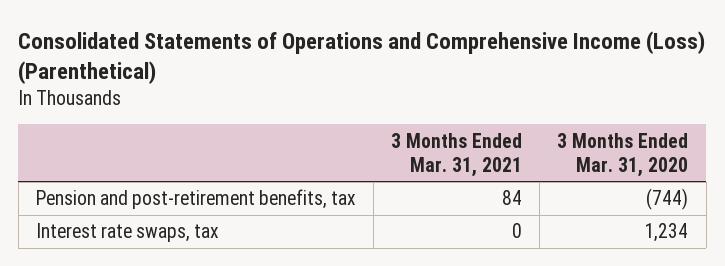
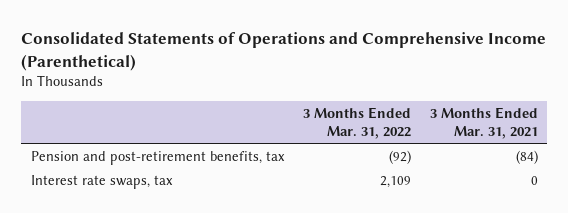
[18,30,706,84] Consolidated Statements of Operations and Comprehensive Income (Loss) (Parenthetical) -> [21,32,547,71] Consolidated Statements of Operations and Comprehensive Income (Parenthetical)
[557,132,689,177] 3 Months Ended Mar. 31, 2020 -> none
none -> [303,106,412,140] 3 Months Ended Mar. 31, 2022
[502,190,523,206] 84 -> [515,149,538,164] (84)

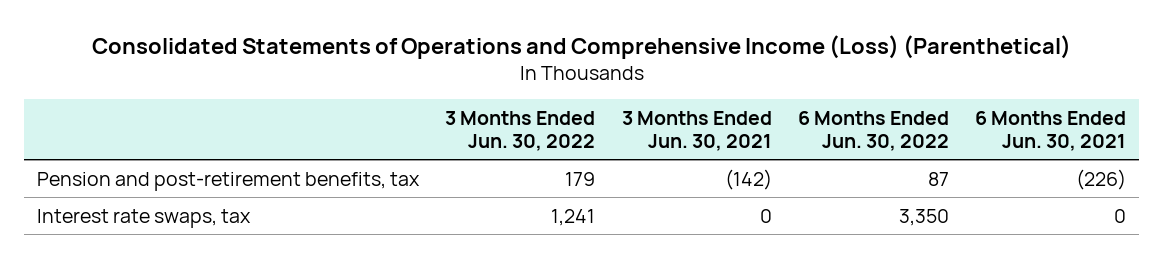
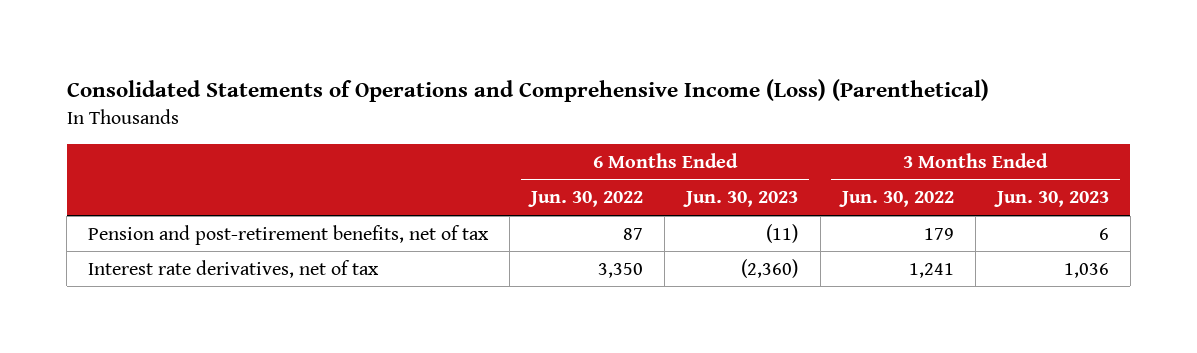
[621,110,772,151] 3 Months Ended Jun. 30, 2021 -> none
[975,110,1127,151] 6 Months Ended Jun. 30, 2021 -> none
none -> [683,191,799,208] Jun. 30, 2023
none -> [993,191,1109,208] Jun. 30, 2023
[37,171,421,191] Pension and post-retirement benefits, tax -> [88,224,490,245] Pension and post-retirement benefits, net of tax
[37,208,252,228] Interest rate swaps, tax -> [88,259,380,278] Interest rate derivatives, net of tax

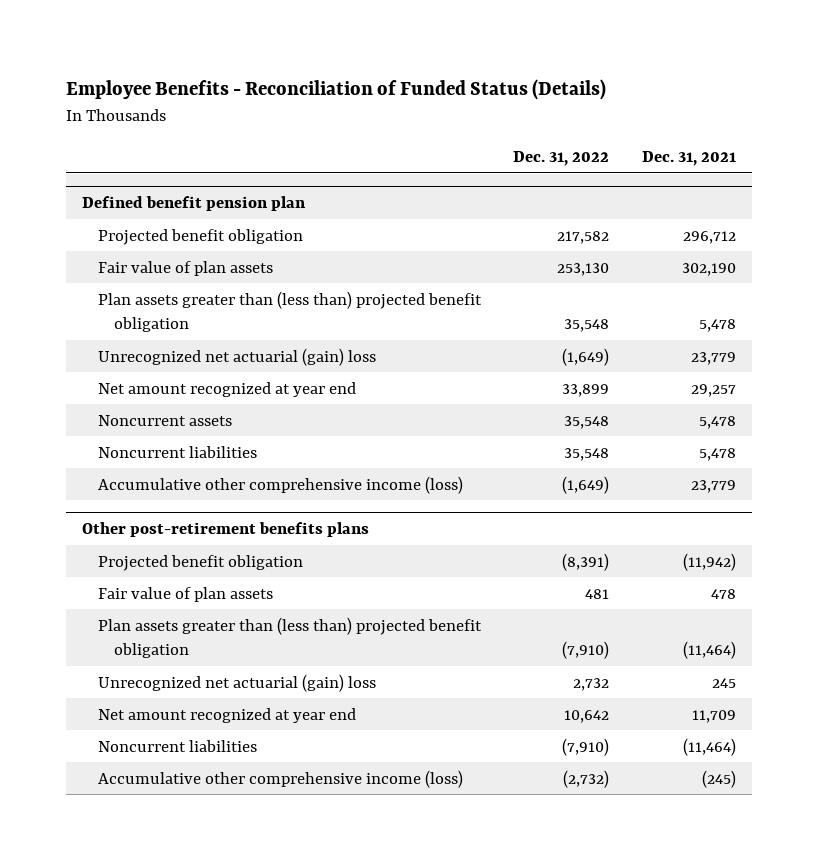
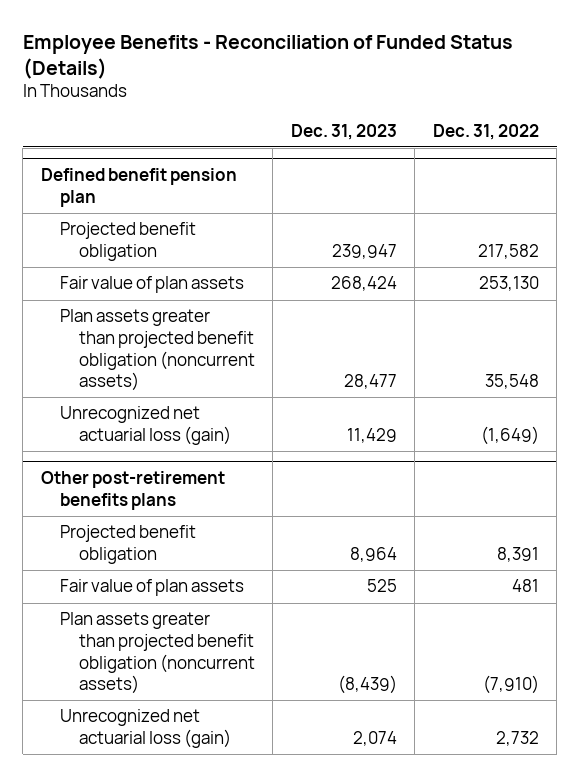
[641,151,736,167] Dec. 31, 2021 -> none
none -> [290,123,397,140] Dec. 31, 2023
[97,381,356,397] Net amount recognized at year end -> none
[97,414,232,426] Noncurrent assets -> none
[97,445,257,458] Noncurrent liabilities -> none
[97,475,463,494] Accumulative other comprehensive income (loss) -> none
[97,290,482,333] Plan assets greater than (less than) projected benefit obligation -> [59,309,256,392] Plan assets greater than projected benefit obligation (noncurrent assets)
[97,347,376,366] Unrecognized net actuarial (gain) loss -> [59,406,232,446] Unrecognized net actuarial loss (gain)
[562,552,610,571] (8,391) -> [496,547,539,563] 8,391
[97,707,356,723] Net amount recognized at year end -> none
[97,739,257,752] Noncurrent liabilities -> none
[97,769,463,788] Accumulative other comprehensive income (loss) -> none
[97,616,482,659] Plan assets greater than (less than) projected benefit obligation -> [59,612,256,695] Plan assets greater than projected benefit obligation (noncurrent assets)
[97,673,376,692] Unrecognized net actuarial (gain) loss -> [59,709,232,749] Unrecognized net actuarial loss (gain)

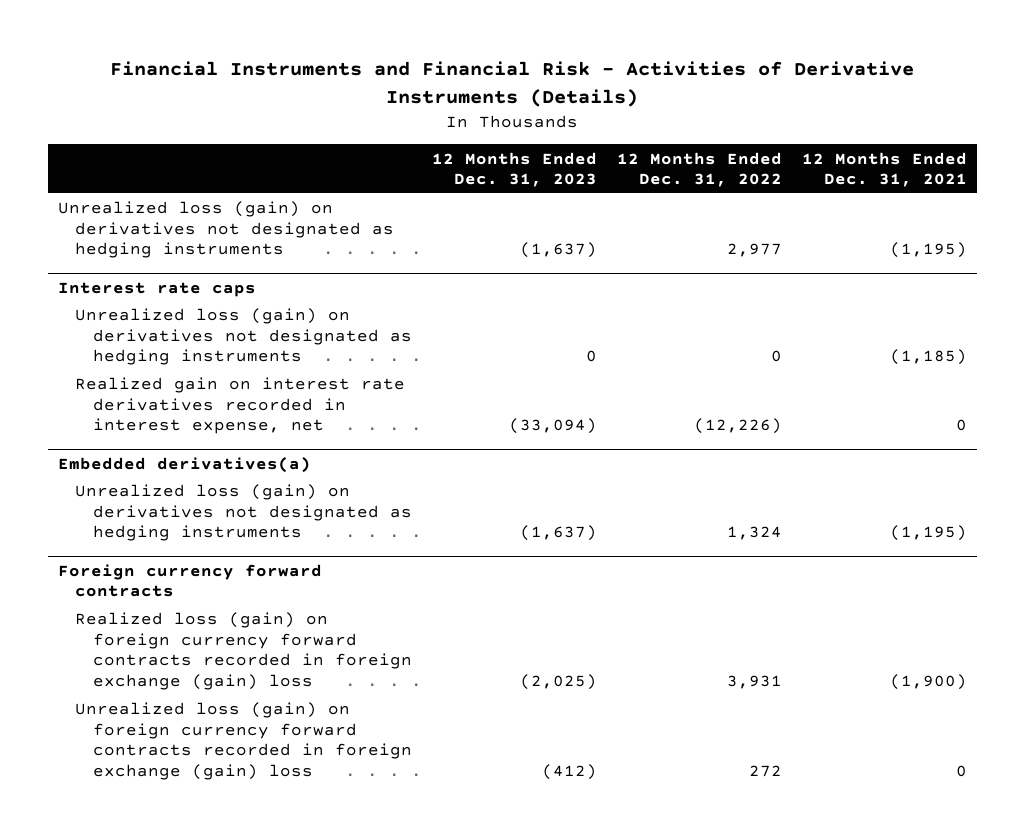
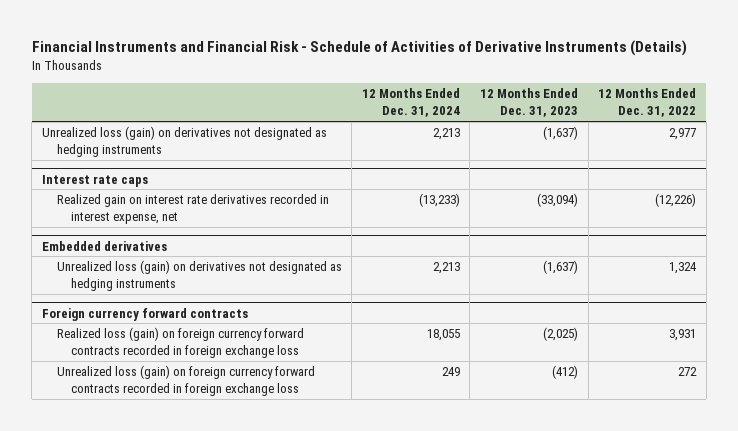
[110,61,915,107] Financial Instruments and Financial Risk - Activities of Derivative Instruments (Details) -> [31,40,687,57] Financial Instruments and Financial Risk - Schedule of Activities of Derivative Instruments (Details)
[801,151,967,188] 12 Months Ended Dec. 31, 2021 -> none
none -> [361,88,460,118] 12 Months Ended Dec. 31, 2024
[75,308,412,366] Unrealized loss (gain) on derivatives not designated as hedging instruments -> none
[57,456,311,473] Embedded derivatives(a) -> [42,240,168,251] Embedded derivatives
[75,612,412,690] Realized loss (gain) on foreign currency forward contracts recorded in foreign exchange (gain) loss -> [56,326,304,359] Realized loss (gain) on foreign currency forward contracts recorded in foreign exchange loss
[75,702,412,780] Unrealized loss (gain) on foreign currency forward contracts recorded in foreign exchange (gain) loss -> [56,364,315,397] Unrealized loss (gain) on foreign currency forward contracts recorded in foreign exchange loss

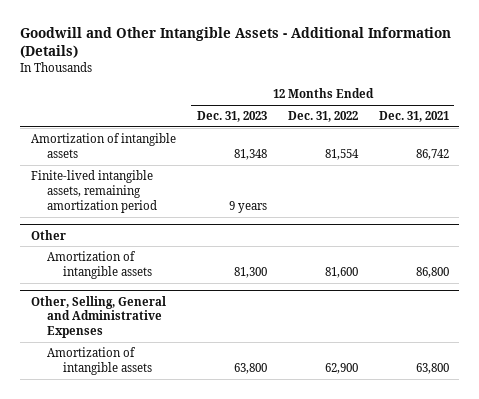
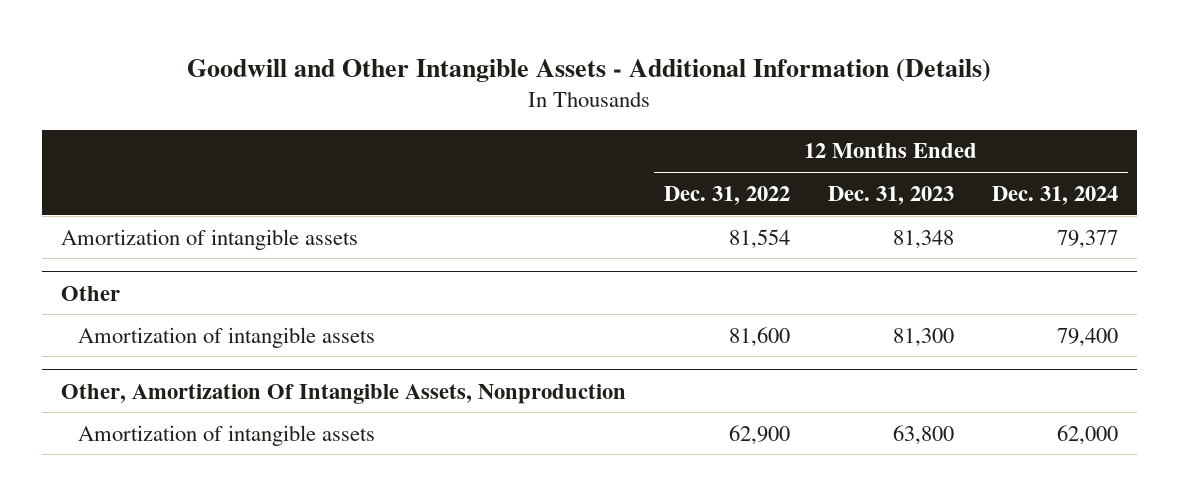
[378,111,449,123] Dec. 31, 2021 -> none
none -> [992,185,1119,205] Dec. 31, 2024
[30,170,157,213] Finite-lived intangible assets, remaining amortization period -> none
[30,295,166,339] Other, Selling, General and Administrative Expenses -> none
none -> [60,383,626,404] Other, Amortization Of Intangible Assets, Nonproduction

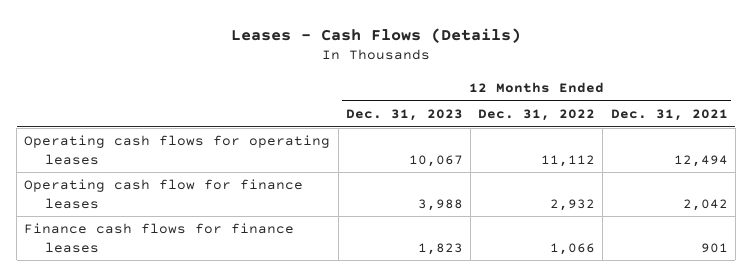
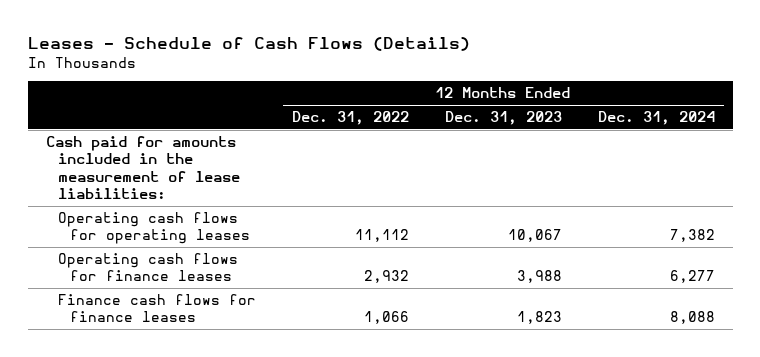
[231,27,522,43] Leases - Cash Flows (Details) -> [27,36,470,51] Leases - Schedule of Cash Flows (Details)
[610,108,728,121] Dec. 31, 2021 -> none
none -> [597,111,715,126] Dec. 31, 2024
none -> [45,136,240,200] Cash paid for amounts included in the measurement of lease liabilities:
[24,179,304,209] Operating cash flow for finance leases -> [57,253,238,282] Operating cash flows for finance leases

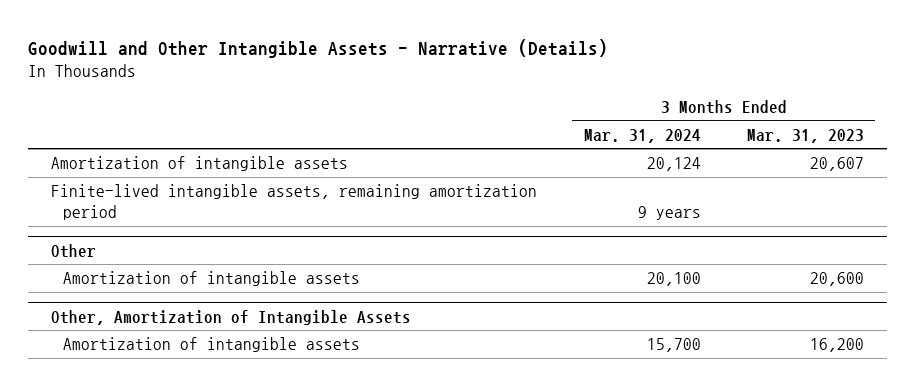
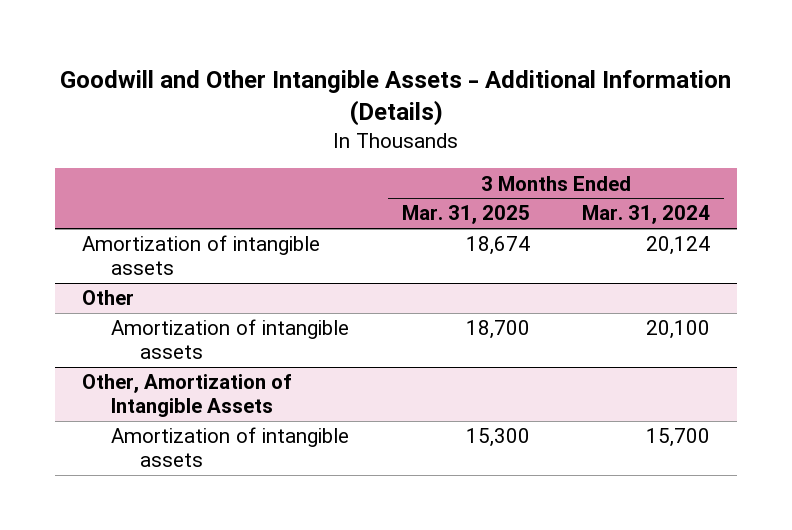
[28,38,609,58] Goodwill and Other Intangible Assets - Narrative (Details) -> [60,69,732,126] Goodwill and Other Intangible Assets - Additional Information (Details)
[746,128,864,143] Mar. 31, 2023 -> none
none -> [401,205,530,225] Mar. 31, 2025
[51,184,538,220] Finite-lived intangible assets, remaining amortization period -> none

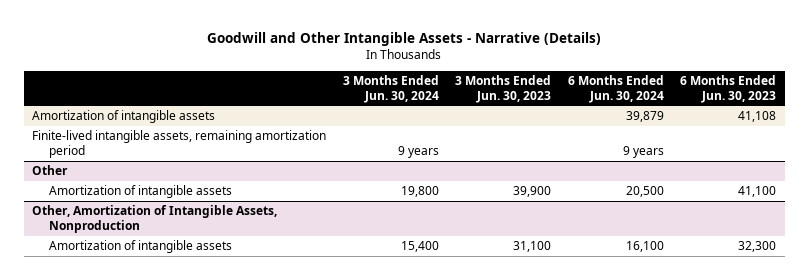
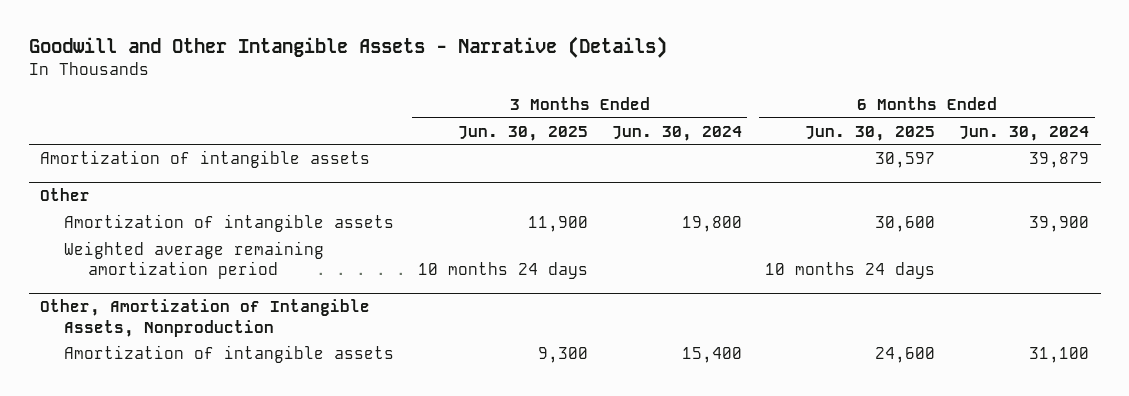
[455,74,552,103] 3 Months Ended Jun. 30, 2023 -> none
[680,74,777,103] 6 Months Ended Jun. 30, 2023 -> none
none -> [458,125,589,141] Jun. 30, 2025
none -> [805,125,936,141] Jun. 30, 2025
[32,130,327,159] Finite-lived intangible assets, remaining amortization period -> none
[625,186,664,198] 20,500 -> [1028,216,1089,233] 39,900
none -> [64,241,325,280] Weighted average remaining amortization period
[625,241,664,253] 16,100 -> [1028,347,1089,364] 31,100

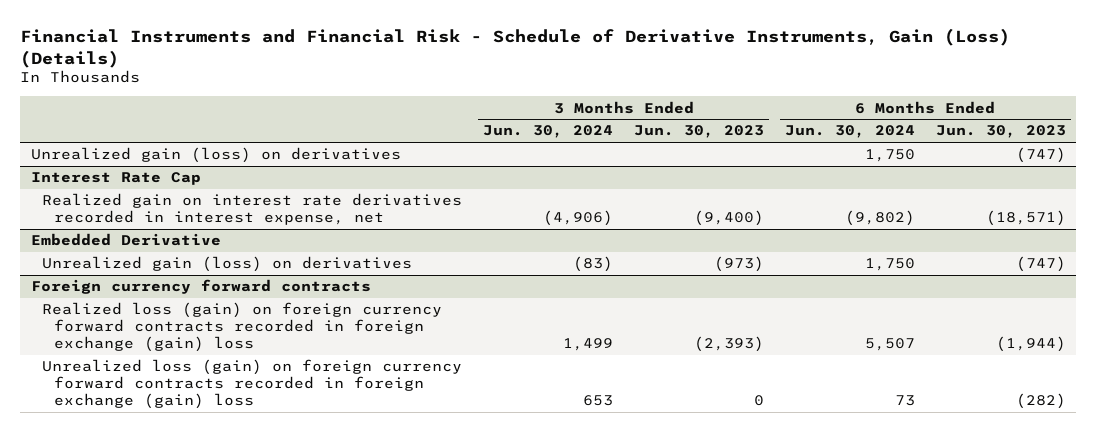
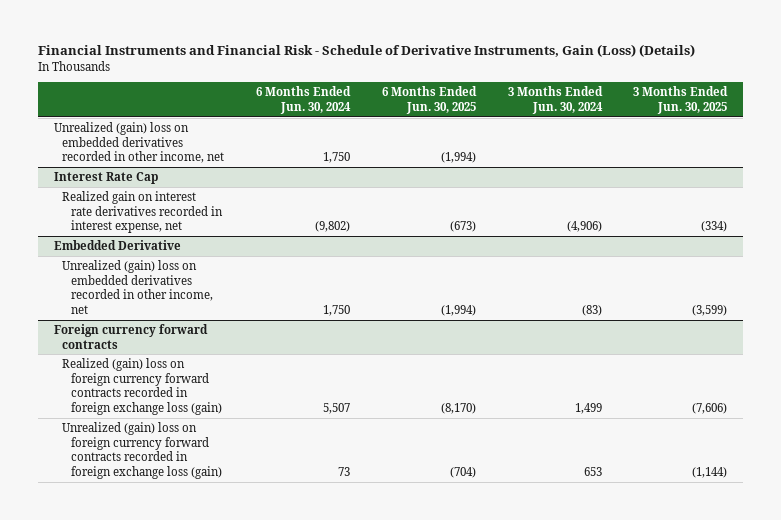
[633,125,764,139] Jun. 30, 2023 -> none
[935,125,1066,139] Jun. 30, 2023 -> none
none -> [381,86,477,114] 6 Months Ended Jun. 30, 2025
none -> [633,86,729,114] 3 Months Ended Jun. 30, 2025
[30,147,401,164] Unrealized gain (loss) on derivatives -> [53,122,225,164] Unrealized (gain) loss on embedded derivatives recorded in other income, net
[42,256,413,273] Unrealized gain (loss) on derivatives -> [62,260,214,314] Unrealized (gain) loss on embedded derivatives recorded in other income, net
[42,302,443,353] Realized loss (gain) on foreign currency forward contracts recorded in foreign exchange (gain) loss -> [62,358,223,415] Realized (gain) loss on foreign currency forward contracts recorded in foreign exchange loss (gain)
[42,359,463,410] Unrealized loss (gain) on foreign currency forward contracts recorded in foreign exchange (gain) loss -> [62,422,223,479] Unrealized (gain) loss on foreign currency forward contracts recorded in foreign exchange loss (gain)

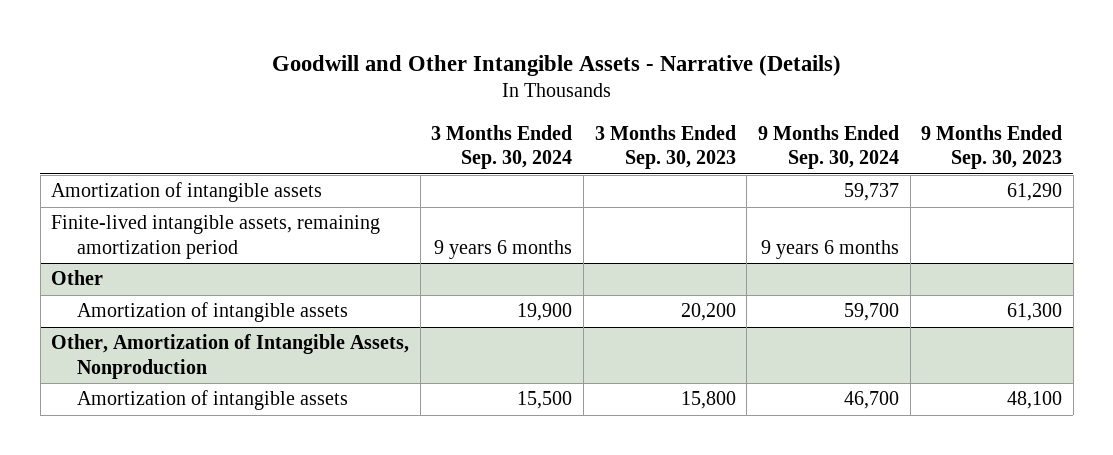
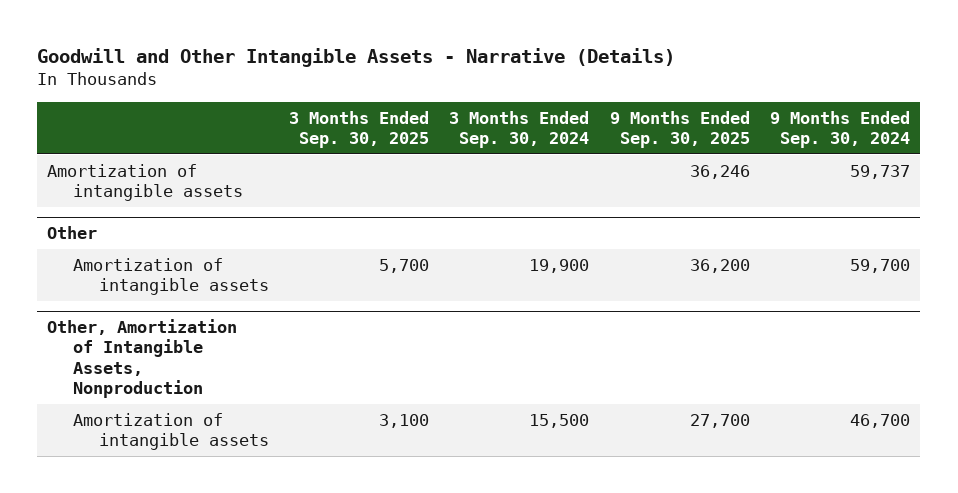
[594,124,736,169] 3 Months Ended Sep. 30, 2023 -> none
[921,124,1063,169] 9 Months Ended Sep. 30, 2023 -> none
none -> [289,110,430,149] 3 Months Ended Sep. 30, 2025
none -> [609,110,750,149] 9 Months Ended Sep. 30, 2025
[51,215,381,259] Finite-lived intangible assets, remaining amortization period -> none

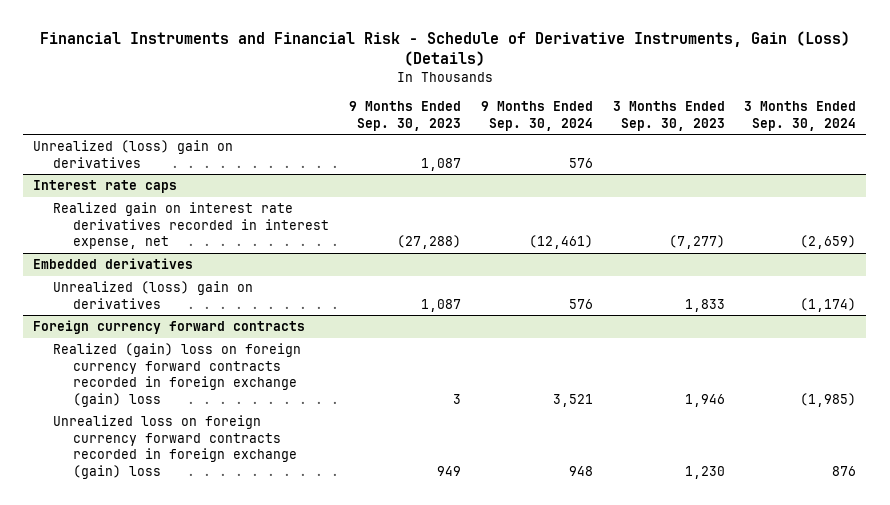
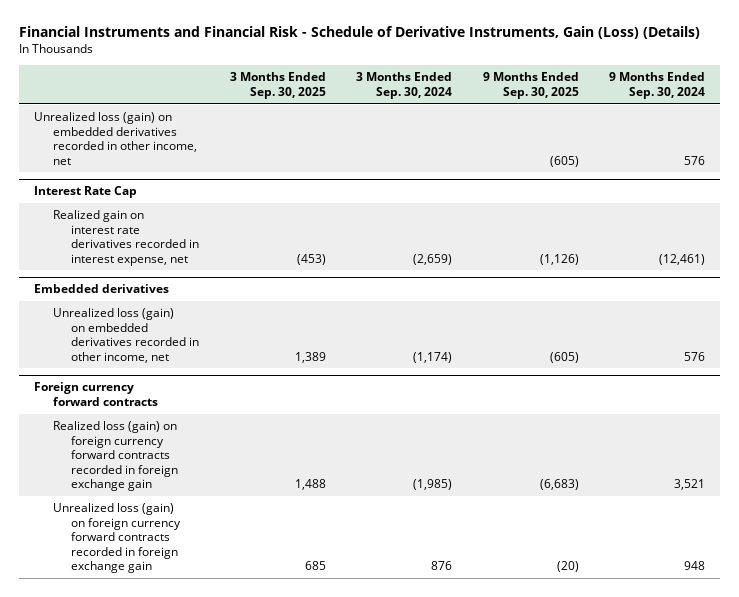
[348,101,461,132] 9 Months Ended Sep. 30, 2023 -> none
[612,101,725,132] 3 Months Ended Sep. 30, 2023 -> none
none -> [229,72,326,99] 3 Months Ended Sep. 30, 2025
none -> [482,72,579,99] 9 Months Ended Sep. 30, 2025
[33,140,234,168] Unrealized (loss) gain on derivatives -> [34,112,197,165] Unrealized loss (gain) on embedded derivatives recorded in other income, net
[33,180,178,194] Interest rate caps -> [34,186,138,199] Interest Rate Cap
[53,281,254,309] Unrealized (loss) gain on derivatives -> [52,308,200,363] Unrealized loss (gain) on embedded derivatives recorded in other income, net
[53,343,302,407] Realized (gain) loss on foreign currency forward contracts recorded in foreign exchange (gain) loss -> [52,421,179,492] Realized loss (gain) on foreign currency forward contracts recorded in foreign exchange gain
[53,415,298,479] Unrealized loss on foreign currency forward contracts recorded in foreign exchange (gain) loss -> [52,503,182,574] Unrealized loss (gain) on foreign currency forward contracts recorded in foreign exchange gain

